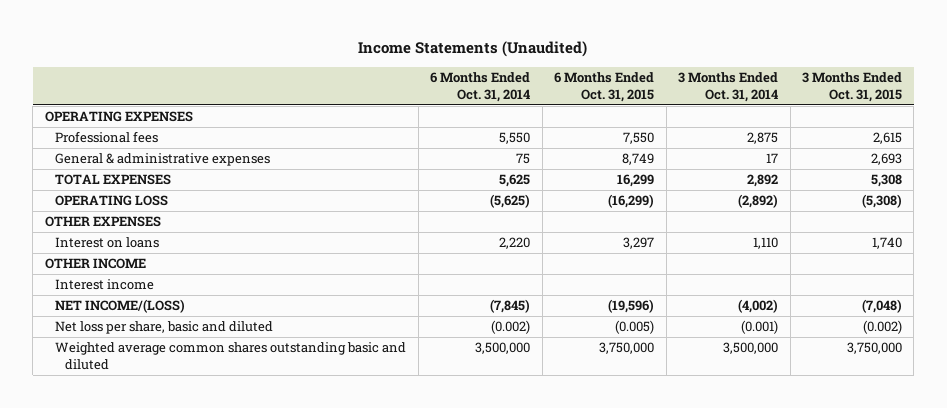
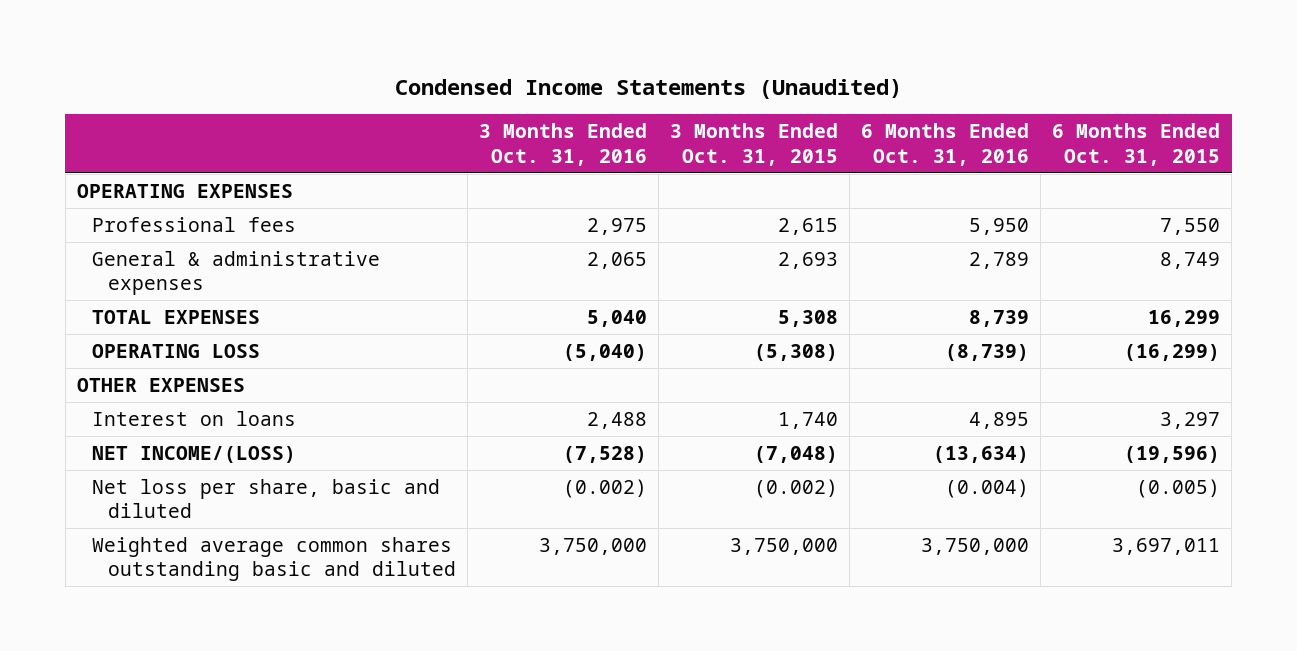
[358,41,588,58] Income Statements (Unaudited) -> [394,79,902,100] Condensed Income Statements (Unaudited)
[430,71,531,102] 6 Months Ended Oct. 31, 2014 -> none
[678,71,779,102] 3 Months Ended Oct. 31, 2014 -> none
none -> [479,123,648,166] 3 Months Ended Oct. 31, 2016
none -> [861,123,1030,166] 6 Months Ended Oct. 31, 2016
[44,258,146,270] OTHER INCOME -> none
[55,279,155,291] Interest income -> none
[599,342,655,355] 3,750,000 -> [1112,537,1221,555] 3,697,011

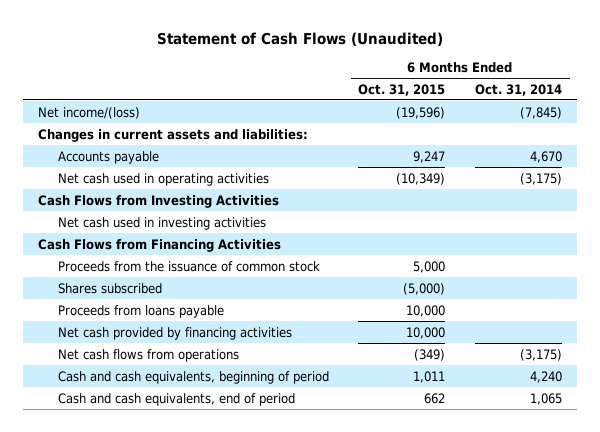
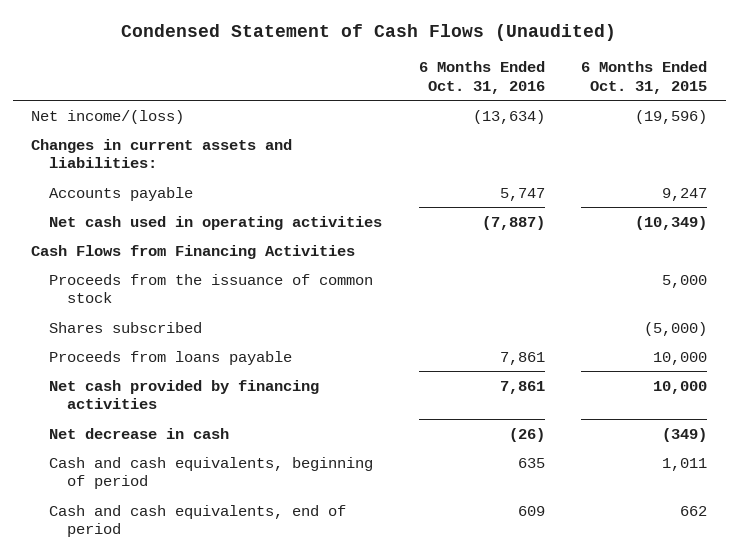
[157,31,444,46] Statement of Cash Flows (Unaudited) -> [121,23,617,41] Condensed Statement of Cash Flows (Unaudited)
[475,83,563,96] Oct. 31, 2014 -> none
none -> [418,61,545,94] 6 Months Ended Oct. 31, 2016
[38,194,280,208] Cash Flows from Investing Activities -> none
[57,216,266,230] Net cash used in investing activities -> none
[57,348,239,362] Net cash flows from operations -> [49,427,230,439] Net decrease in cash

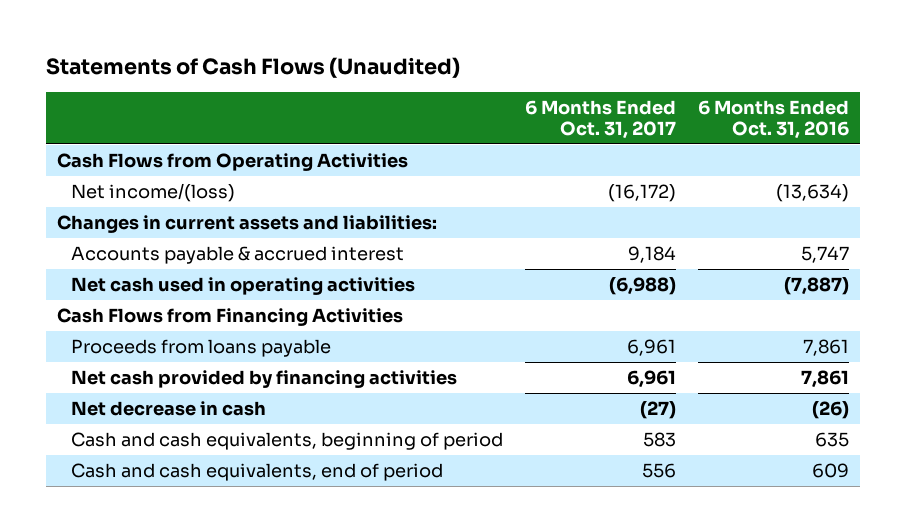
[121,23,617,41] Condensed Statement of Cash Flows (Unaudited) -> [45,56,460,78] Statements of Cash Flows (Unaudited)
[581,61,708,94] 6 Months Ended Oct. 31, 2015 -> none
none -> [524,99,676,139] 6 Months Ended Oct. 31, 2017
none -> [56,152,408,171] Cash Flows from Operating Activities
[49,186,194,201] Accounts payable -> [70,245,404,264] Accounts payable & accrued interest
[49,273,374,304] Proceeds from the issuance of common stock -> none
[49,321,203,333] Shares subscribed -> none

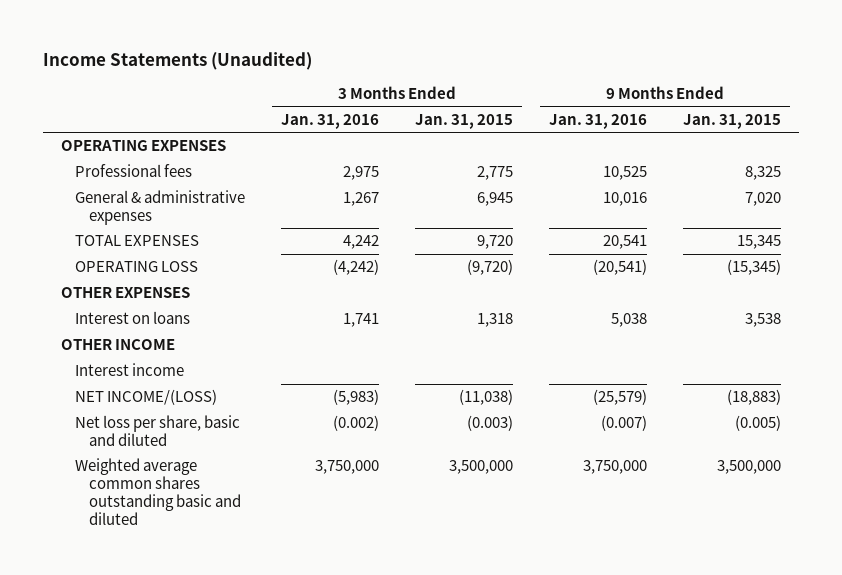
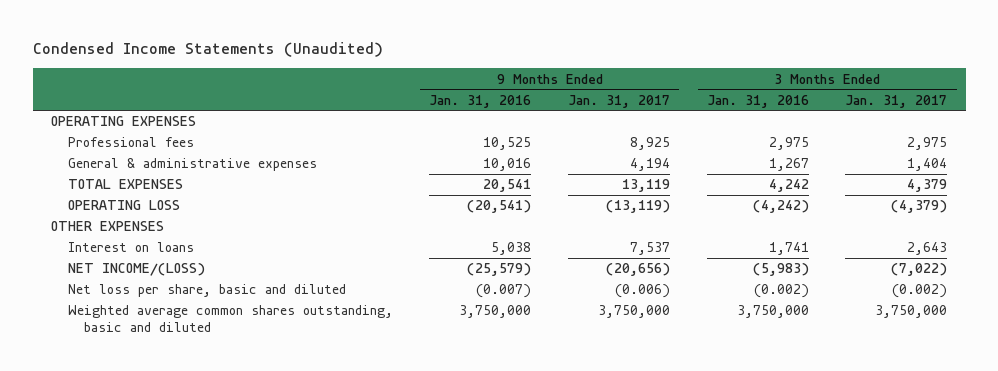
[43,52,313,71] Income Statements (Unaudited) -> [32,42,383,58] Condensed Income Statements (Unaudited)
[415,113,514,129] Jan. 31, 2015 -> none
[683,113,782,129] Jan. 31, 2015 -> none
none -> [567,94,670,108] Jan. 31, 2017
none -> [845,94,948,108] Jan. 31, 2017
[61,339,176,351] OTHER INCOME -> none
[75,363,185,377] Interest income -> none
[75,458,242,525] Weighted average common shares outstanding basic and diluted -> [67,305,393,333] Weighted average common shares outstanding, basic and diluted

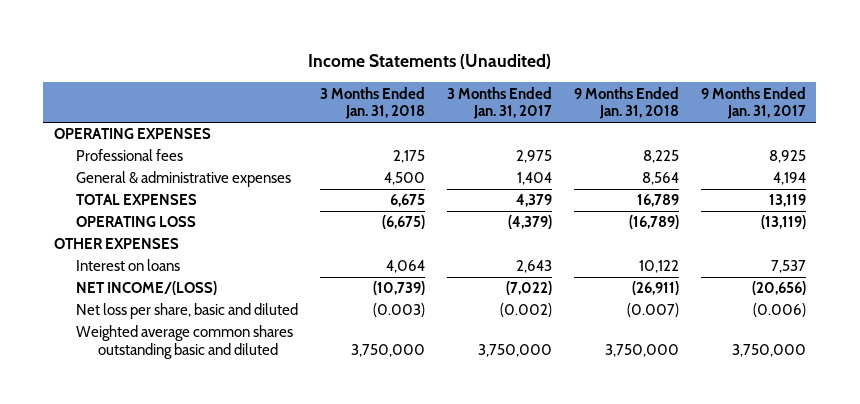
[32,42,383,58] Condensed Income Statements (Unaudited) -> [307,53,551,69] Income Statements (Unaudited)
[429,94,532,108] Jan. 31, 2016 -> none
[706,94,809,108] Jan. 31, 2016 -> none
none -> [319,86,425,120] 3 Months Ended Jan. 31, 2018
none -> [573,86,679,120] 9 Months Ended Jan. 31, 2018
[67,305,393,333] Weighted average common shares outstanding, basic and diluted -> [75,325,293,360] Weighted average common shares outstanding basic and diluted

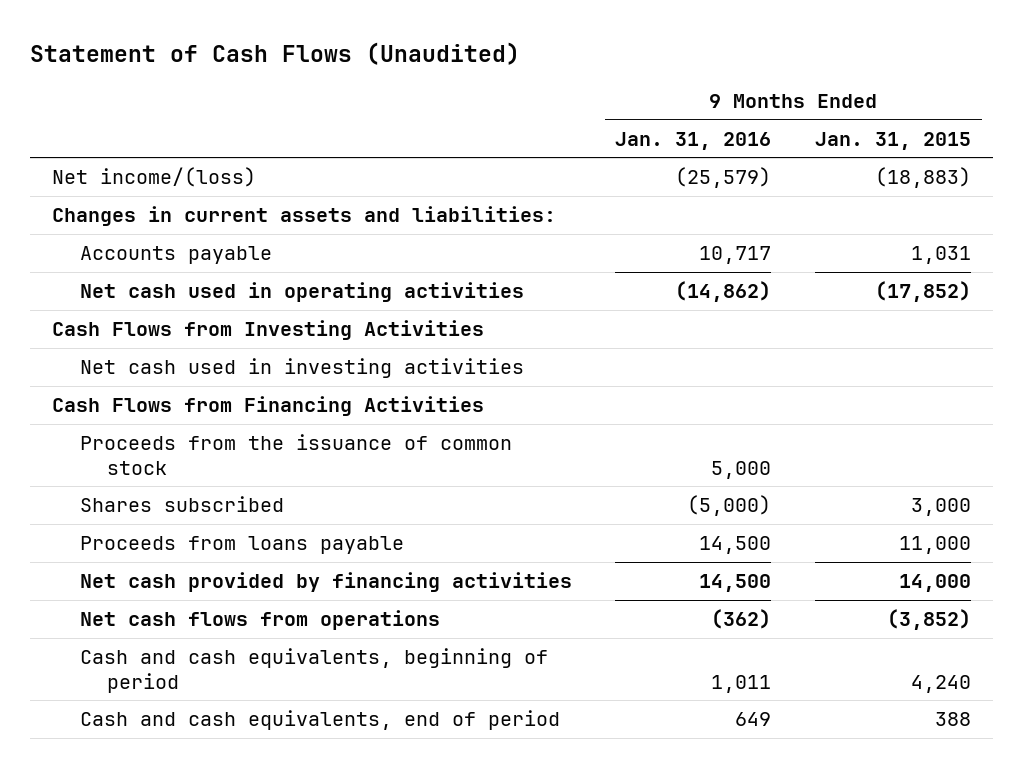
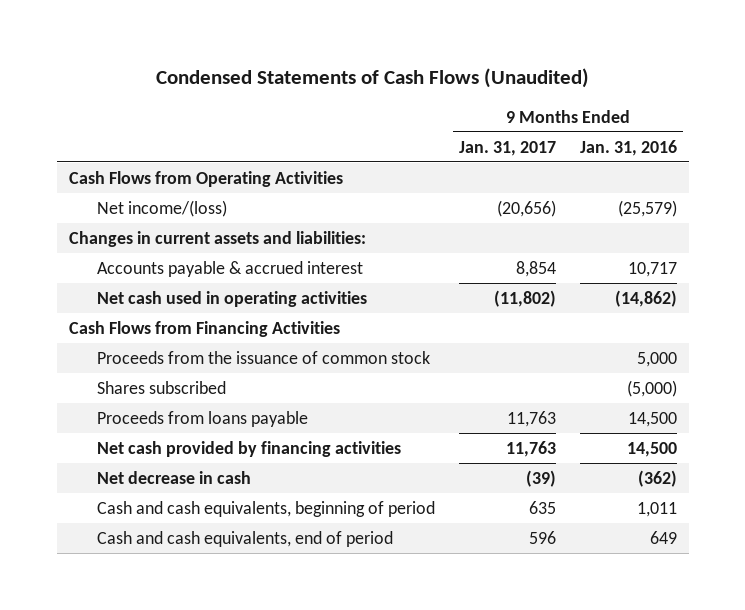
[30,41,521,65] Statement of Cash Flows (Unaudited) -> [155,68,589,89] Condensed Statements of Cash Flows (Unaudited)
[815,131,972,150] Jan. 31, 2015 -> none
none -> [458,140,556,156] Jan. 31, 2017
none -> [68,170,343,187] Cash Flows from Operating Activities
[79,246,272,265] Accounts payable -> [97,260,364,277] Accounts payable & accrued interest
[52,320,485,341] Cash Flows from Investing Activities -> none
[79,358,524,379] Net cash used in investing activities -> none
[79,610,440,631] Net cash flows from operations -> [97,470,252,484] Net decrease in cash

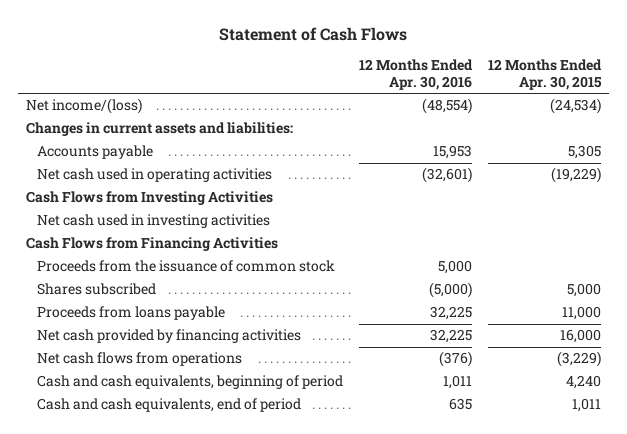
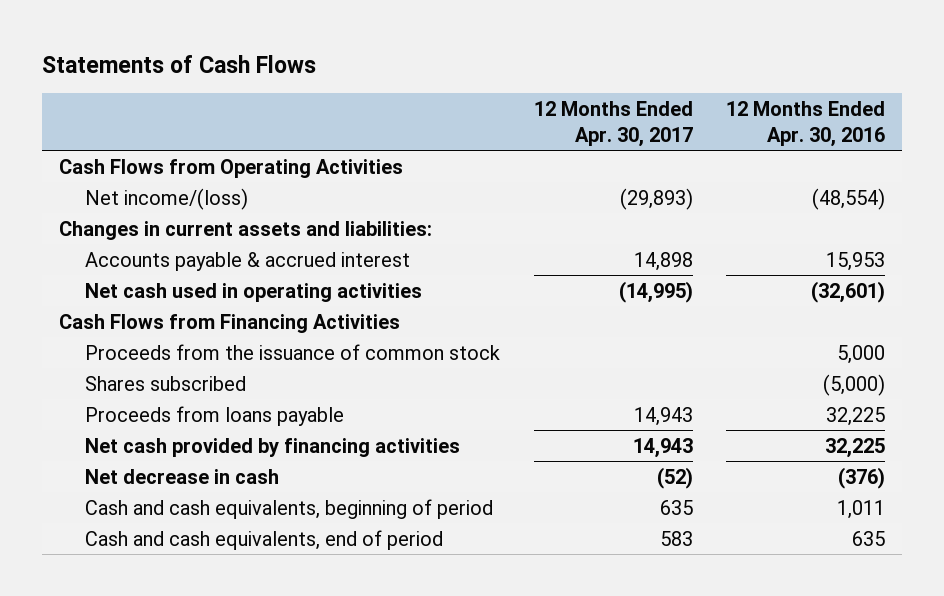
[219,26,408,41] Statement of Cash Flows -> [41,55,316,74] Statements of Cash Flows
[487,59,602,90] 12 Months Ended Apr. 30, 2015 -> none
none -> [533,100,693,147] 12 Months Ended Apr. 30, 2017
none -> [58,158,403,178] Cash Flows from Operating Activities
[37,145,154,160] Accounts payable -> [85,251,411,271] Accounts payable & accrued interest
[25,191,273,206] Cash Flows from Investing Activities -> none
[37,214,271,229] Net cash used in investing activities -> none
[37,352,243,367] Net cash flows from operations -> [85,468,280,484] Net decrease in cash

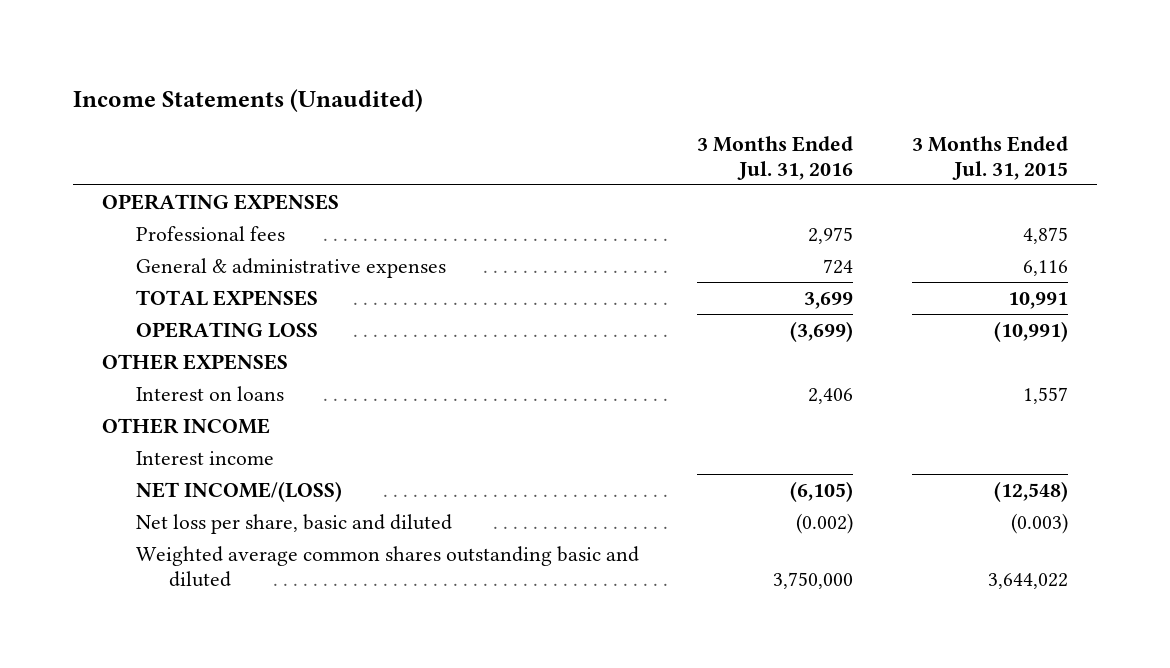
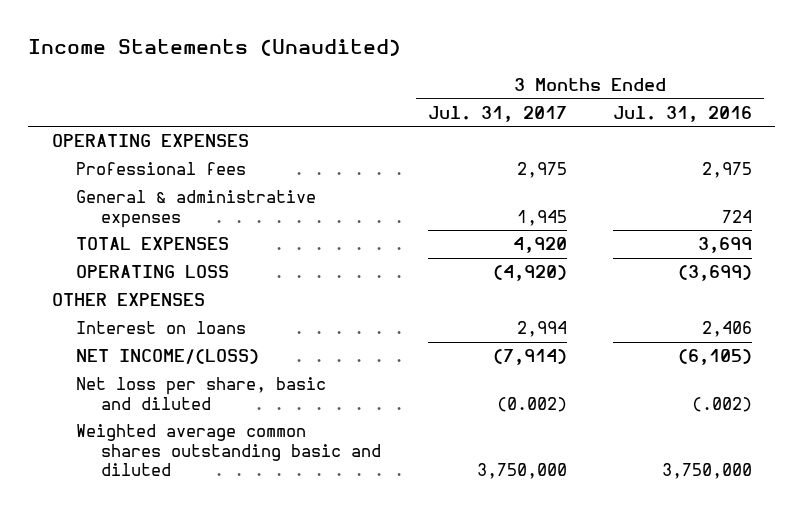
[911,135,1068,180] 3 Months Ended Jul. 31, 2015 -> none
none -> [427,105,567,122] Jul. 31, 2017
[102,417,271,434] OTHER INCOME -> none
[135,450,274,465] Interest income -> none
[796,512,854,534] (0.002) -> [692,396,753,412] (.002)

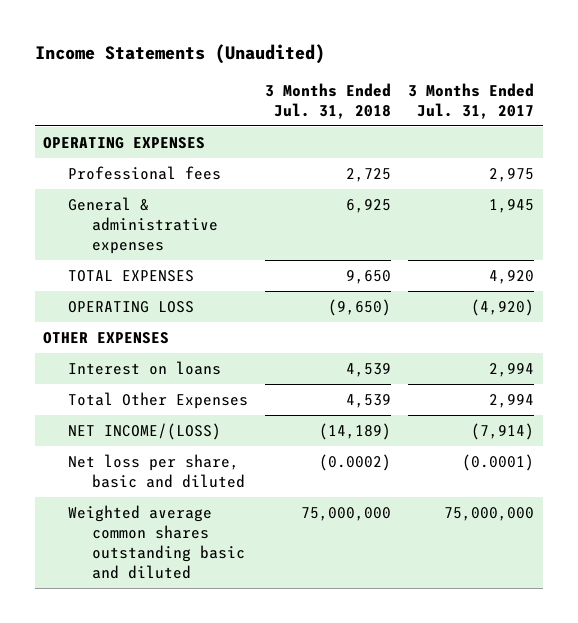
[613,105,753,122] Jul. 31, 2016 -> none
none -> [265,82,392,119] 3 Months Ended Jul. 31, 2018
none -> [67,392,248,410] Total Other Expenses
[496,396,567,412] (0.002) -> [462,454,535,472] (0.0001)
[476,462,567,479] 3,750,000 -> [444,507,535,522] 75,000,000

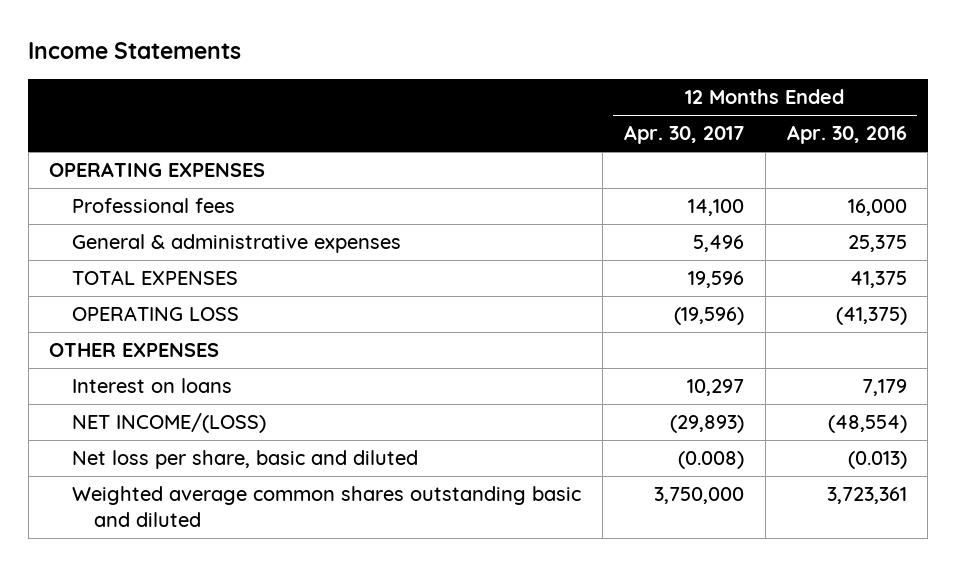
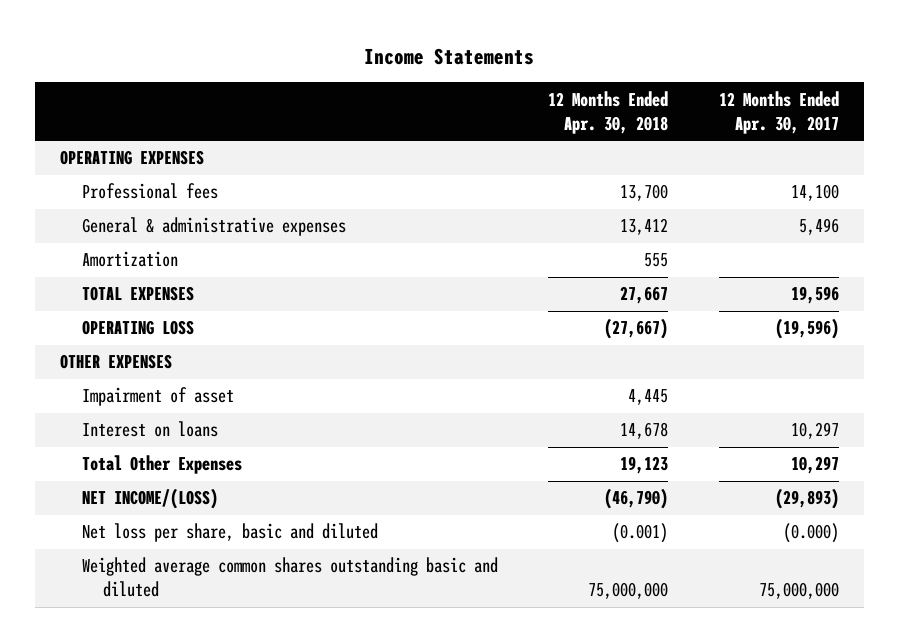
[786,125,907,145] Apr. 30, 2016 -> none
none -> [548,90,669,134] 12 Months Ended Apr. 30, 2018
none -> [81,251,178,268] Amortization
none -> [81,387,234,407] Impairment of asset
none -> [81,455,242,475] Total Other Expenses
[677,451,744,470] (0.008) -> [782,523,839,544] (0.000)
[653,487,744,505] 3,750,000 -> [758,582,839,600] 75,000,000

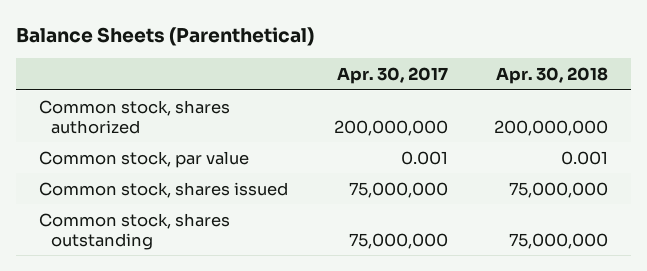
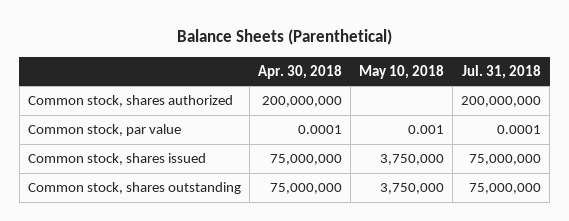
[336,67,448,85] Apr. 30, 2017 -> none
none -> [359,64,445,79] May 10, 2018
none -> [462,64,542,79] Jul. 31, 2018
[561,150,609,165] 0.001 -> [298,125,343,135] 0.0001

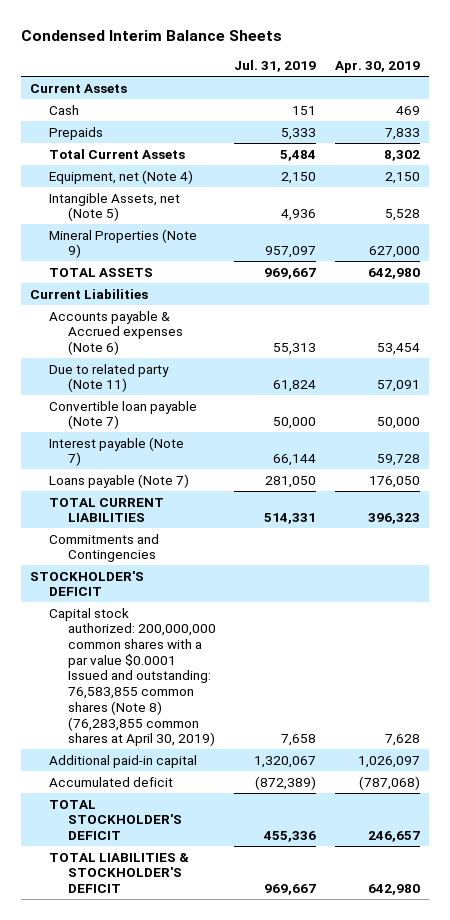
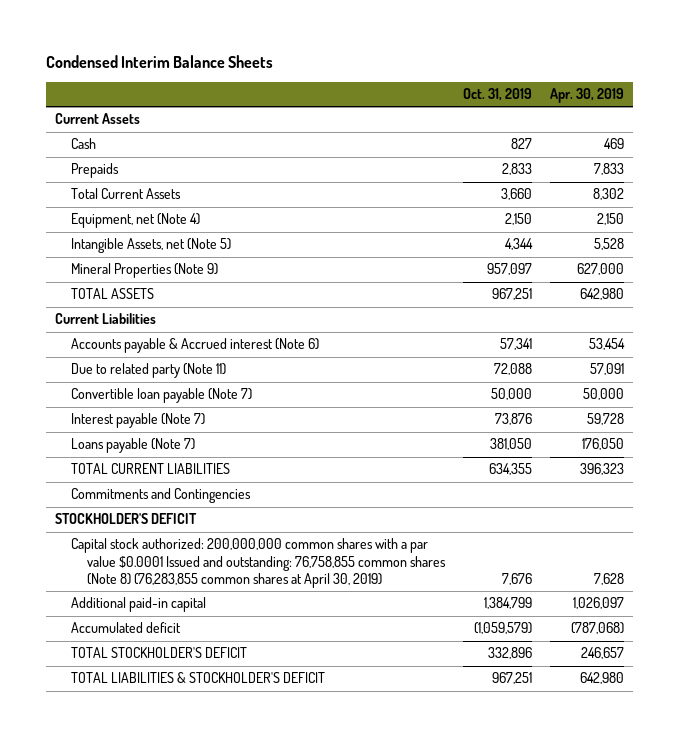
[234,60,317,73] Jul. 31, 2019 -> none
none -> [463,88,533,102] Oct. 31, 2019
[48,310,183,356] Accounts payable & Accrued expenses (Note 6) -> [71,338,320,354] Accounts payable & Accrued interest (Note 6)
[48,607,216,747] Capital stock authorized: 200,000,000 common shares with a par value $0.0001 Issued and outstanding: 76,583,855 common shares (Note 8) (76,283,855 common shares at April 30, 2019) -> [71,538,447,589] Capital stock authorized: 200,000,000 common shares with a par value $0.0001 Issued and outstanding: 76,758,855 common shares (Note 8) (76,283,855 common shares at April 30, 2019)

